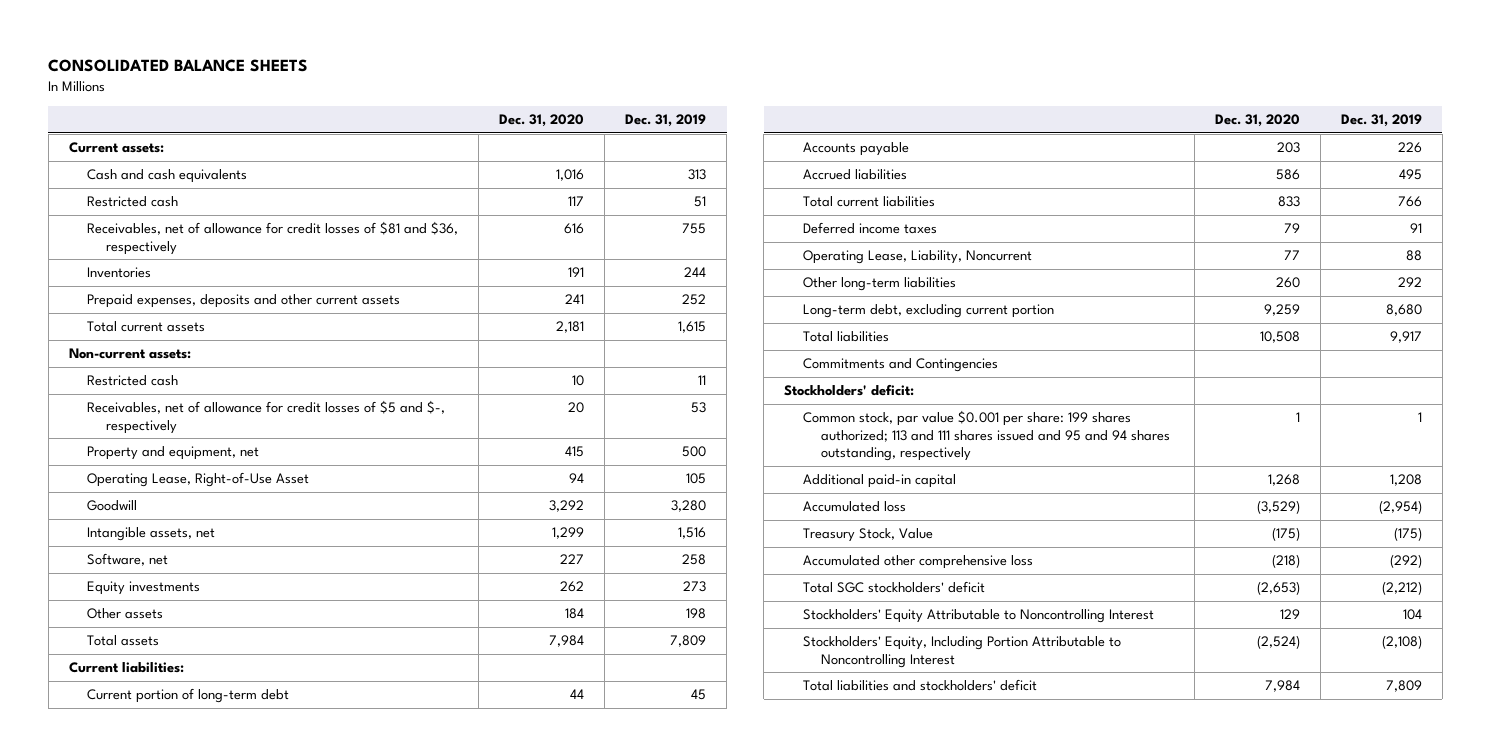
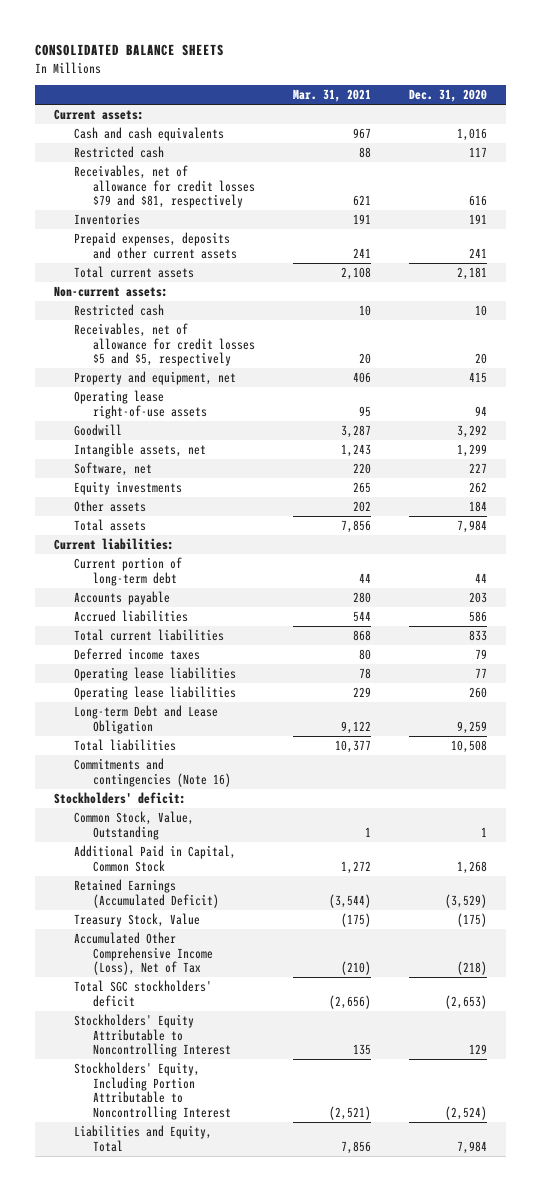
[625,114,707,128] Dec. 31, 2019 -> none
none -> [293,89,372,103] Mar. 31, 2021
[87,221,459,255] Receivables, net of allowance for credit losses of $81 and $36, respectively -> [73,164,256,209] Receivables, net of allowance for credit losses $79 and $81, respectively
[87,400,446,434] Receivables, net of allowance for credit losses of $5 and $-, respectively -> [73,322,256,367] Receivables, net of allowance for credit losses $5 and $5, respectively
[87,472,310,488] Operating Lease, Right-of-Use Asset -> [73,389,208,419] Operating lease right-of-use assets
[802,250,1032,265] Operating Lease, Liability, Noncurrent -> [73,666,236,681] Operating lease liabilities
[802,277,956,292] Other long-term liabilities -> [73,685,236,700] Operating lease liabilities
[802,304,1054,319] Long-term debt, excluding current portion -> [73,704,218,734] Long-term Debt and Lease Obligation
[802,358,998,373] Commitments and Contingencies -> [73,757,232,787] Commitments and contingencies (Note 16)
[802,410,1171,462] Common stock, par value $0.001 per share: 199 shares authorized; 113 and 111 shares issued and 95 and 94 shares outstanding, respectively -> [73,810,194,840] Common Stock, Value, Outstanding
[802,474,956,489] Additional paid-in capital -> [73,844,236,872] Additional Paid in Capital, Common Stock
[802,501,906,513] Accumulated loss -> [73,878,220,908] Retained Earnings (Accumulated Deficit)
[802,555,1033,570] Accumulated other comprehensive loss -> [73,931,214,976] Accumulated Other Comprehensive Income (Loss), Net of Tax
[802,679,1037,692] Total liabilities and stockholders' deficit -> [73,1124,212,1152] Liabilities and Equity, Total

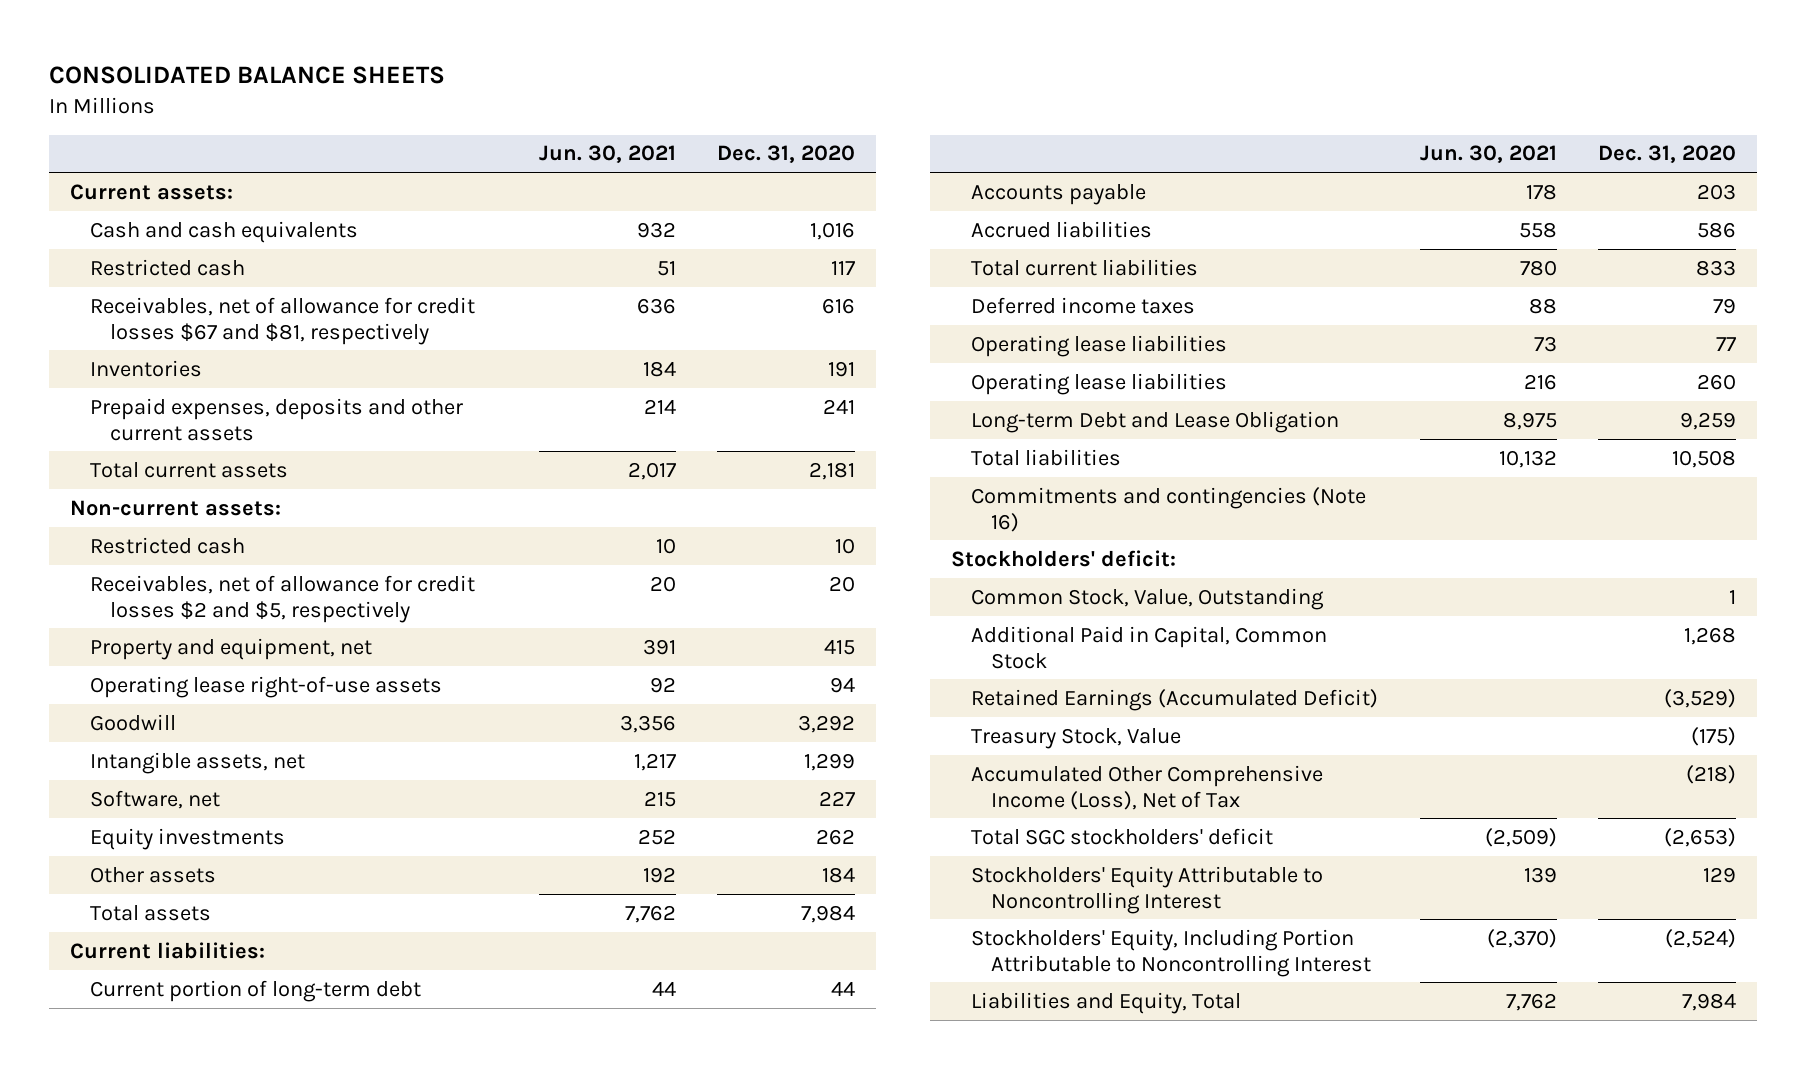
[293,89,372,103] Mar. 31, 2021 -> none
none -> [538,145,676,164] Jun. 30, 2021
[73,164,256,209] Receivables, net of allowance for credit losses $79 and $81, respectively -> [90,296,476,345] Receivables, net of allowance for credit losses $67 and $81, respectively
[73,322,256,367] Receivables, net of allowance for credit losses $5 and $5, respectively -> [90,574,476,623] Receivables, net of allowance for credit losses $2 and $5, respectively

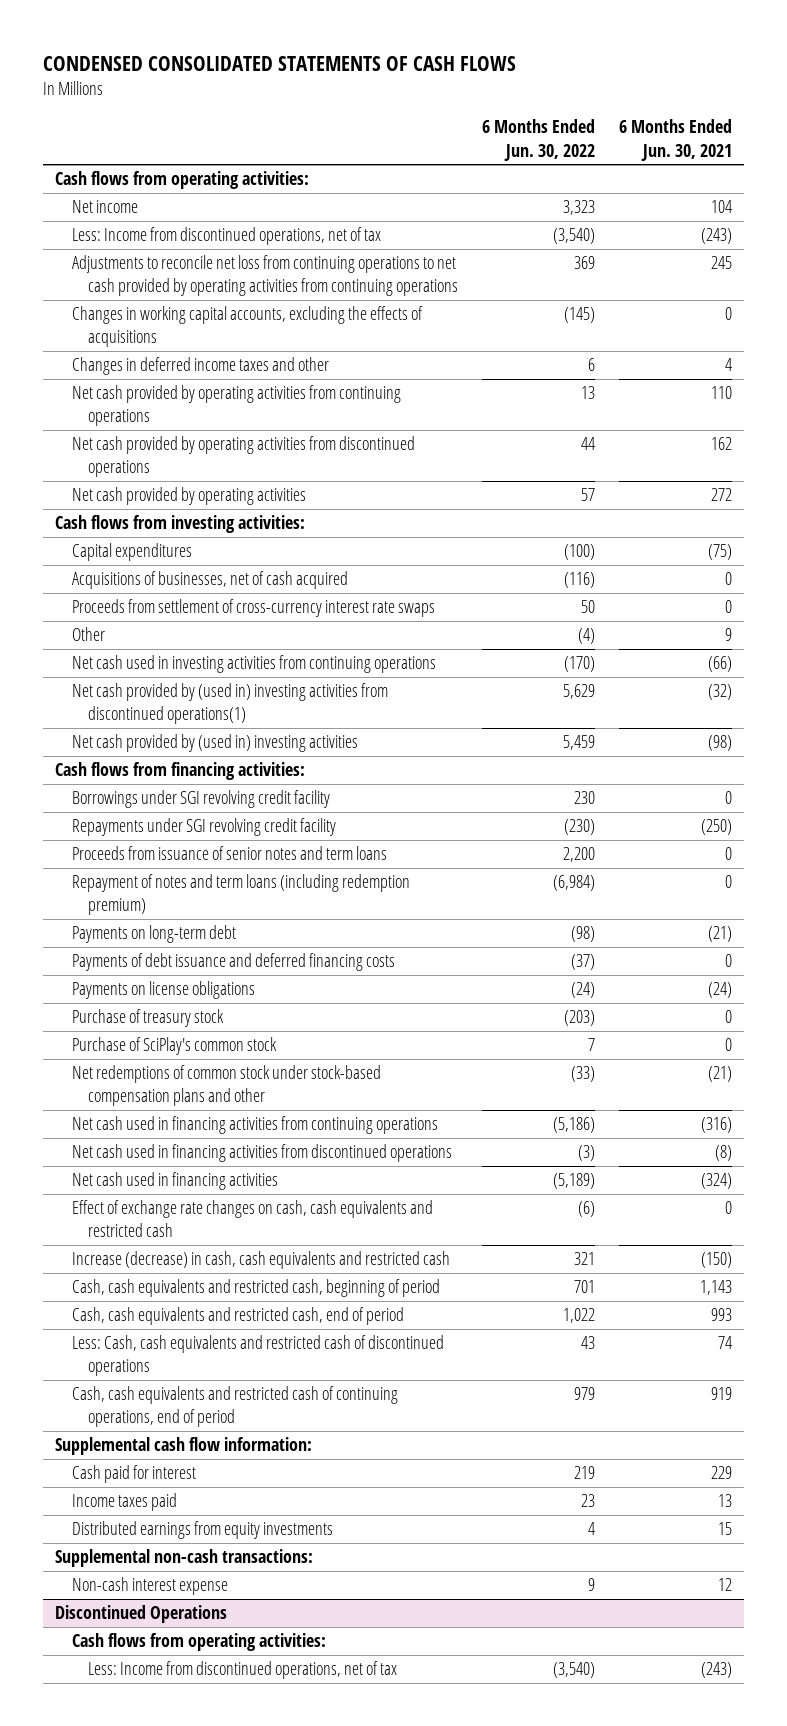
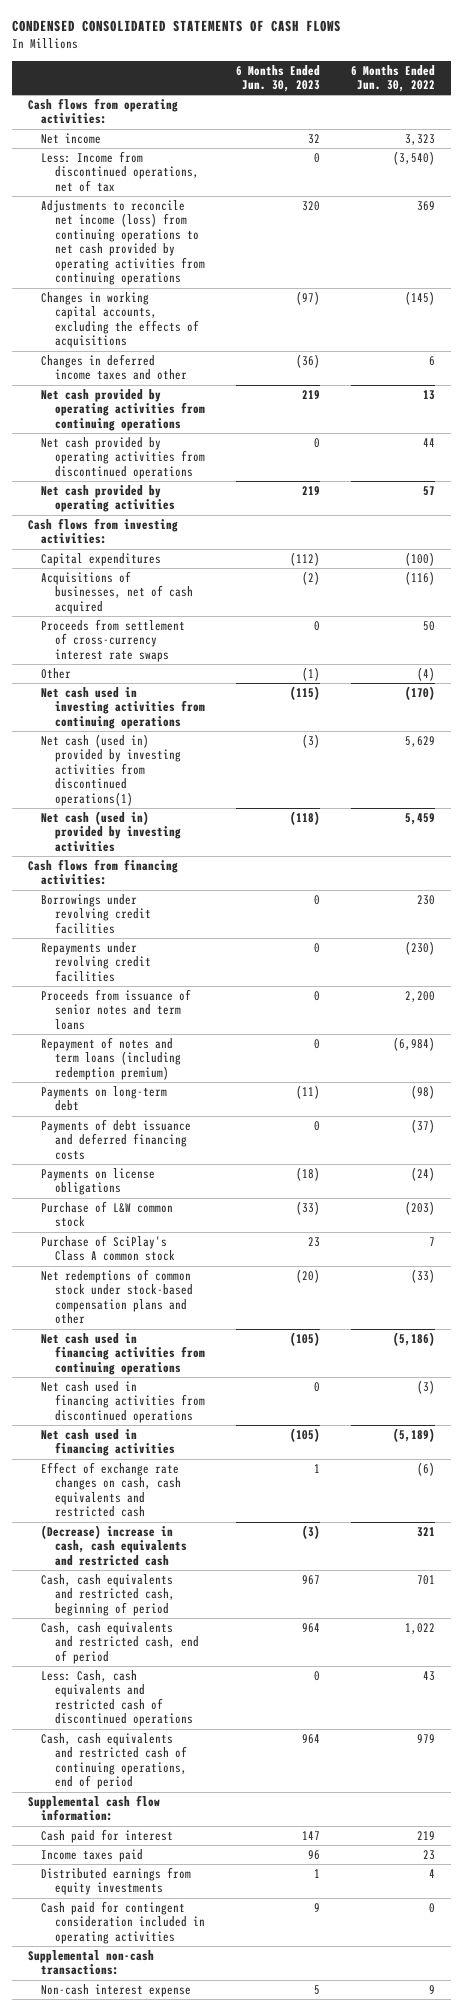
[618,119,732,161] 6 Months Ended Jun. 30, 2021 -> none
none -> [236,64,321,93] 6 Months Ended Jun. 30, 2023
[71,255,458,297] Adjustments to reconcile net loss from continuing operations to net cash provided by operating activities from continuing operations -> [41,200,205,286] Adjustments to reconcile net income (loss) from continuing operations to net cash provided by operating activities from continuing operations
[71,683,388,725] Net cash provided by (used in) investing activities from discontinued operations(1) -> [41,734,181,806] Net cash (used in) provided by investing activities from discontinued operations(1)
[71,734,358,753] Net cash provided by (used in) investing activities -> [41,811,181,852] Net cash (used in) provided by investing activities
[71,790,330,809] Borrowings under SGI revolving credit facility -> [41,894,151,934] Borrowings under revolving credit facilities
[71,818,336,837] Repayments under SGI revolving credit facility -> [41,942,151,982] Repayments under revolving credit facilities
[71,1009,224,1028] Purchase of treasury stock -> [41,1201,174,1228] Purchase of L&W common stock
[71,1037,277,1056] Purchase of SciPlay's common stock -> [41,1235,175,1262] Purchase of SciPlay's Class A common stock
[71,1251,450,1270] Increase (decrease) in cash, cash equivalents and restricted cash -> [41,1525,187,1566] (Decrease) increase in cash, cash equivalents and restricted cash
none -> [41,1901,205,1944] Cash paid for contingent consideration included in operating activities
[55,1605,228,1624] Discontinued Operations -> none
[71,1633,326,1652] Cash flows from operating activities: -> none
[87,1661,397,1680] Less: Income from discontinued operations, net of tax -> none

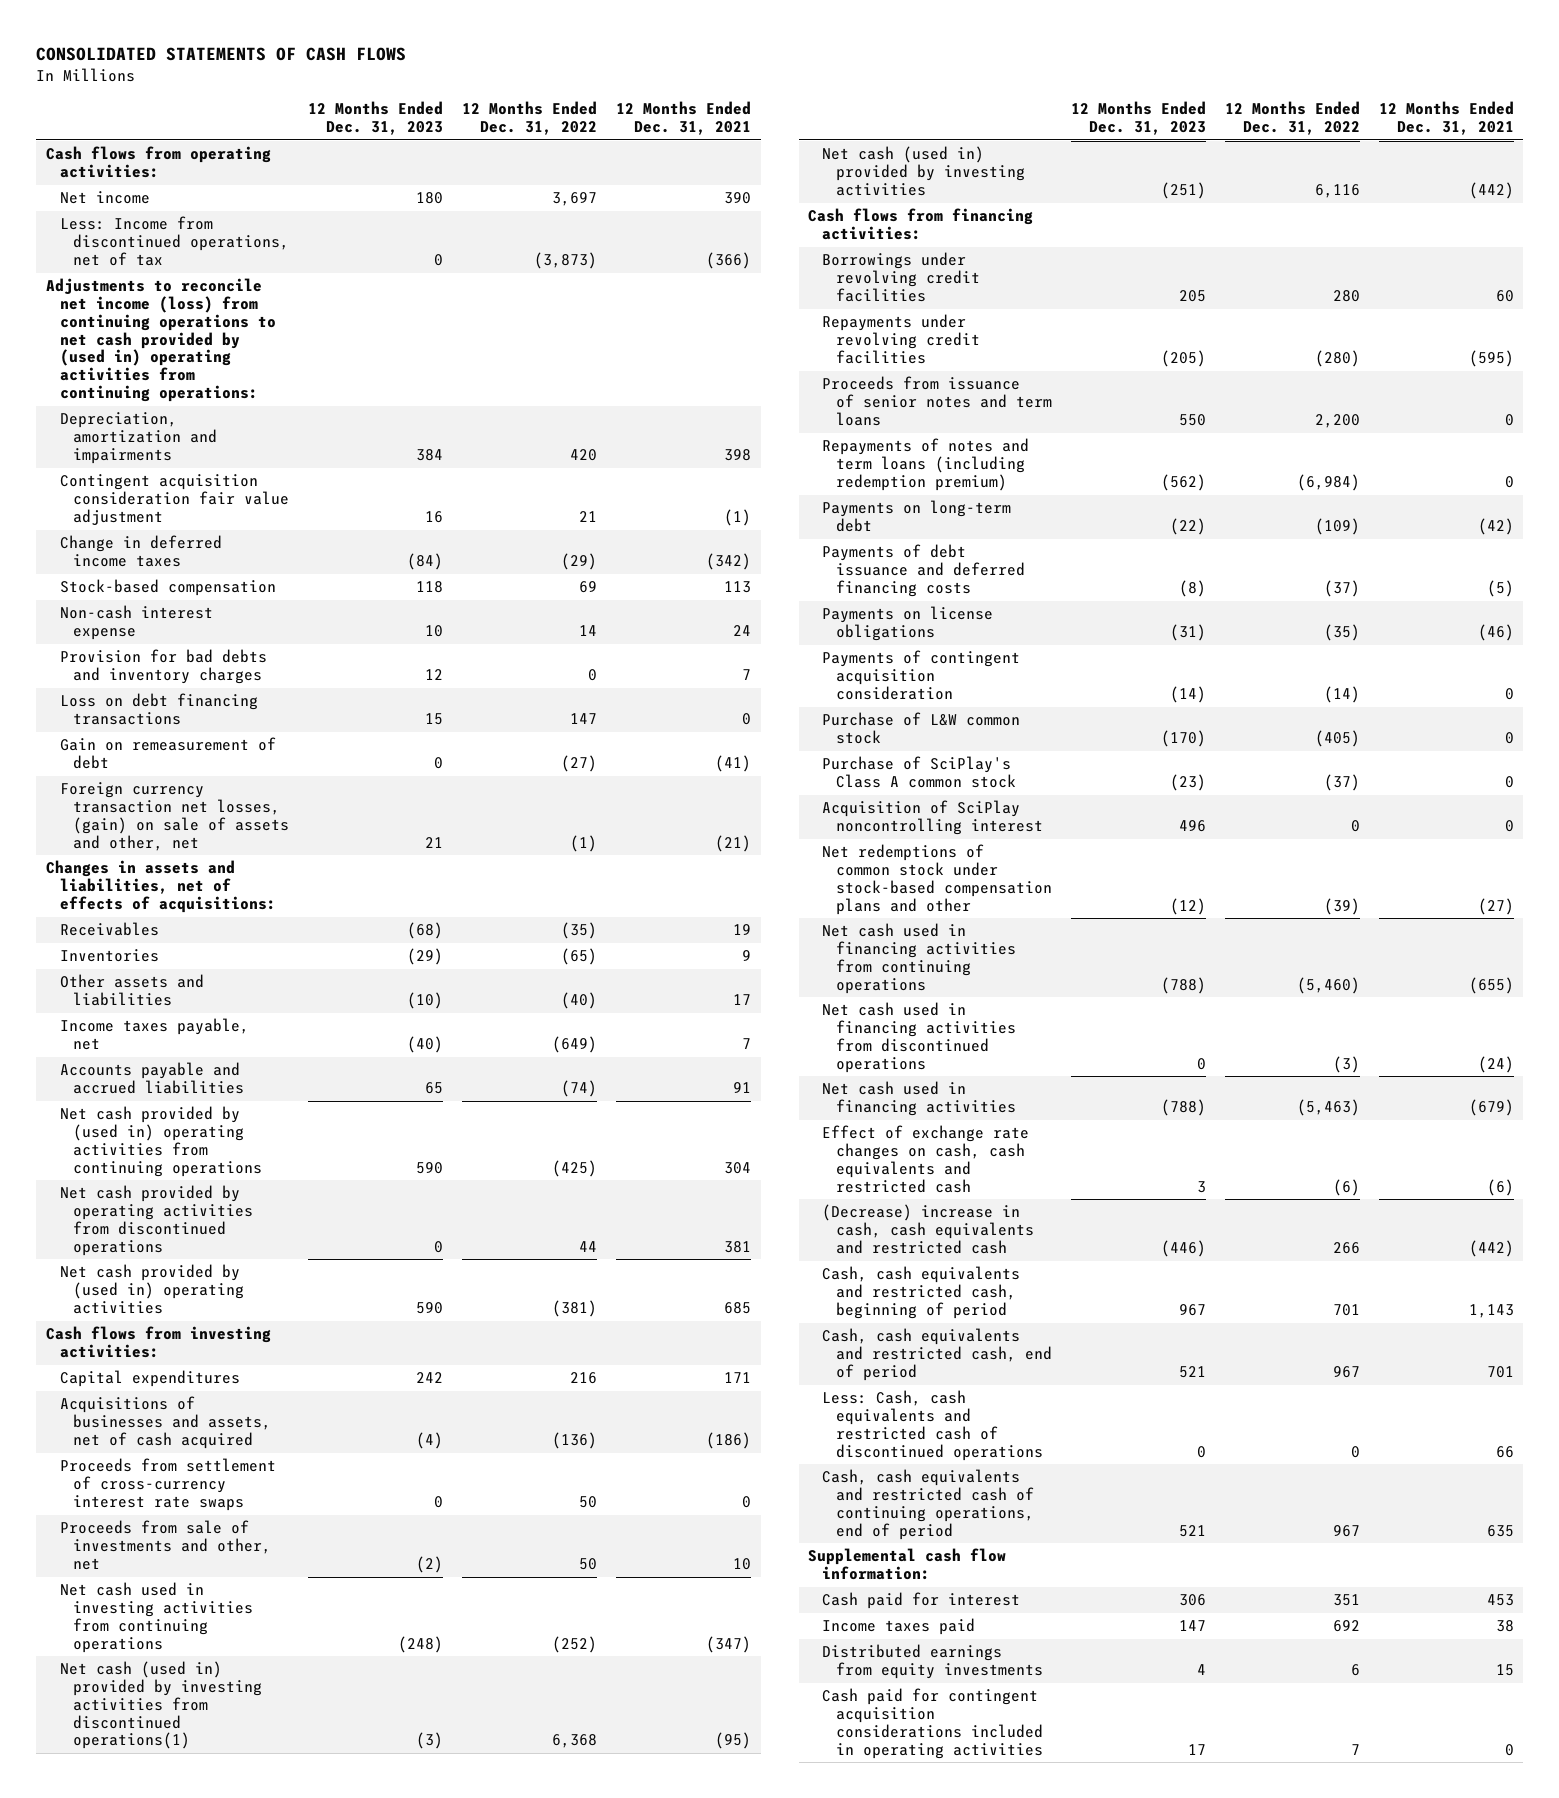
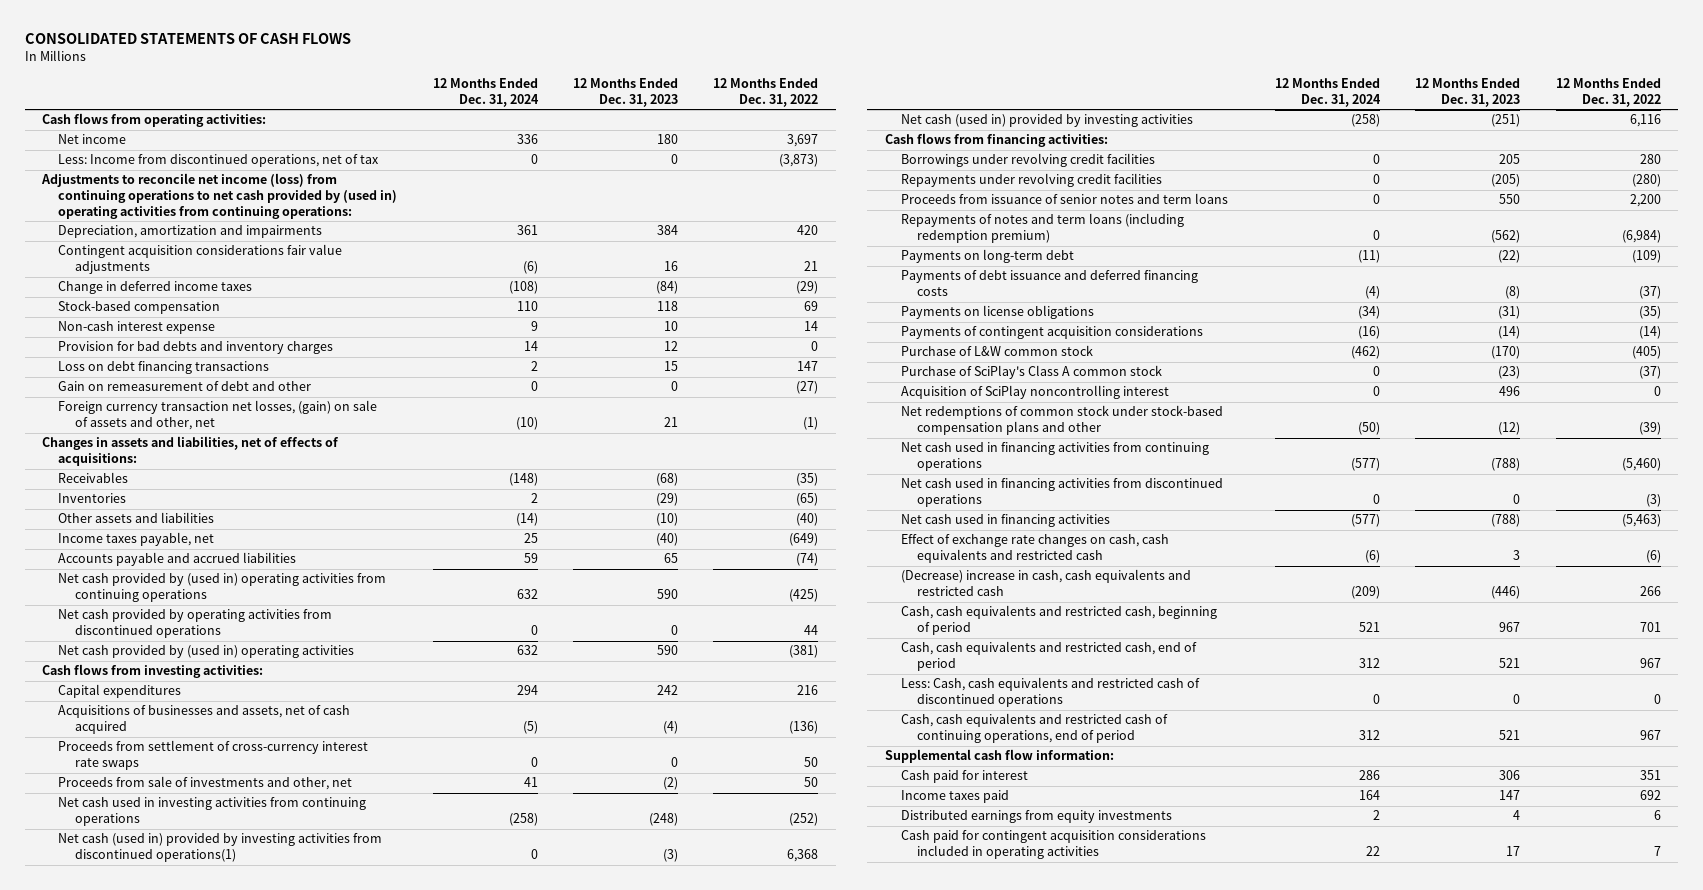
[616,101,752,136] 12 Months Ended Dec. 31, 2021 -> none
none -> [432,78,539,108] 12 Months Ended Dec. 31, 2024
[59,474,290,525] Contingent acquisition consideration fair value adjustment -> [58,244,343,275] Contingent acquisition considerations fair value adjustments
[59,737,276,770] Gain on remeasurement of debt -> [58,381,312,392] Gain on remeasurement of debt and other
[822,650,1021,700] Payments of contingent acquisition consideration -> [900,326,1203,340] Payments of contingent acquisition considerations

